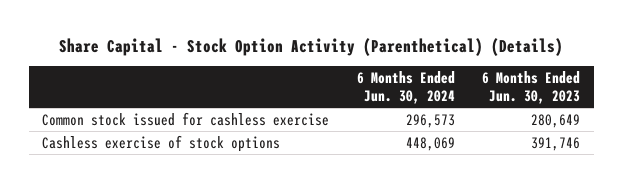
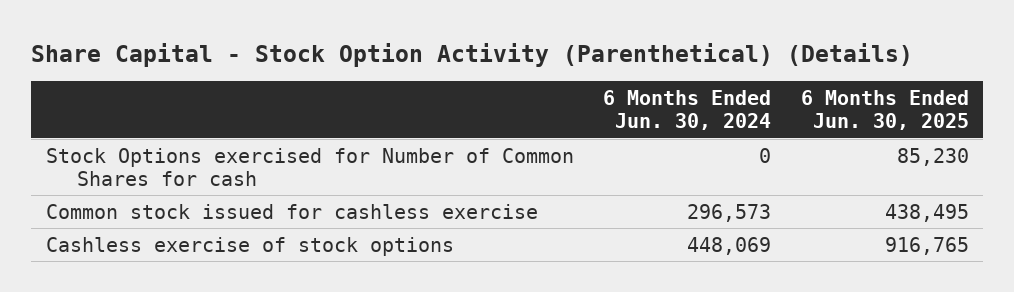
[482,71,581,104] 6 Months Ended Jun. 30, 2023 -> none
none -> [800,90,969,131] 6 Months Ended Jun. 30, 2025
none -> [45,147,574,186] Stock Options exercised for Number of Common Shares for cash

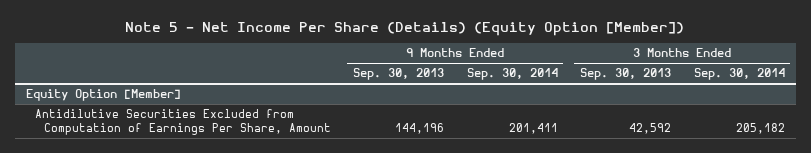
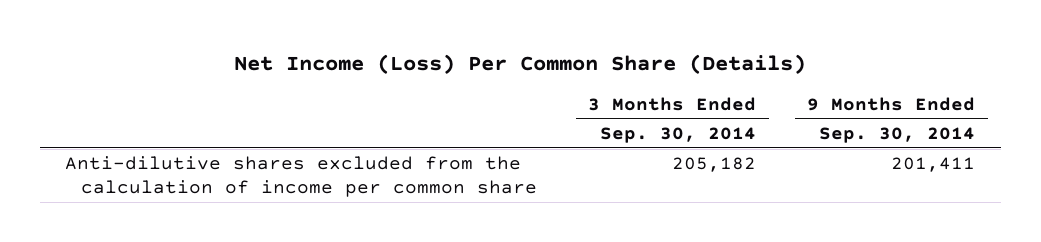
[125,21,685,36] Note 5 - Net Income Per Share (Details) (Equity Option [Member]) -> [234,54,807,75] Net Income (Loss) Per Common Share (Details)
[353,68,445,81] Sep. 30, 2013 -> none
[580,68,672,81] Sep. 30, 2013 -> none
[25,89,181,102] Equity Option [Member] -> none
[34,109,331,135] Antidilutive Securities Excluded from Computation of Earnings Per Share, Amount -> [65,156,538,197] Anti-dilutive shares excluded from the calculation of income per common share

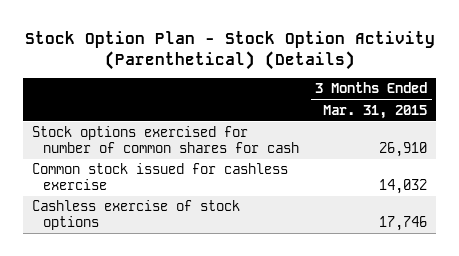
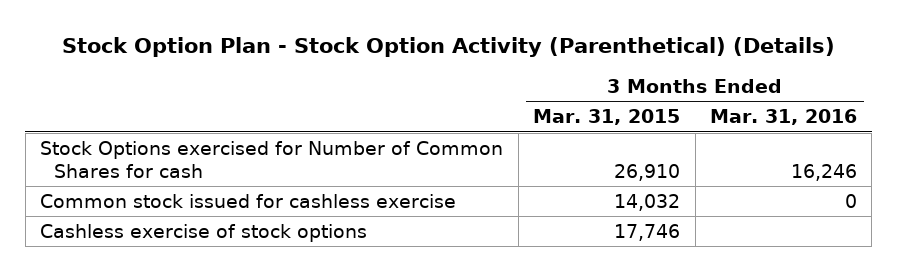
none -> [709,109,857,126] Mar. 31, 2016
[31,126,299,154] Stock options exercised for number of common shares for cash -> [40,140,504,178] Stock Options exercised for Number of Common Shares for cash

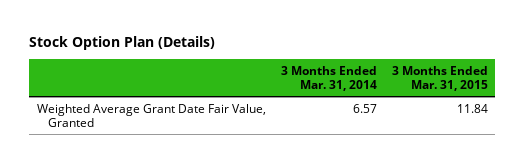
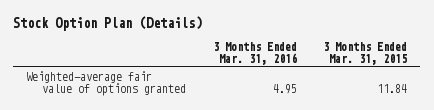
[280,65,377,92] 3 Months Ended Mar. 31, 2014 -> none
none -> [212,41,297,65] 3 Months Ended Mar. 31, 2016
[36,103,266,127] Weighted Average Grant Date Fair Value, Granted -> [26,70,186,96] Weighted-average fair value of options granted

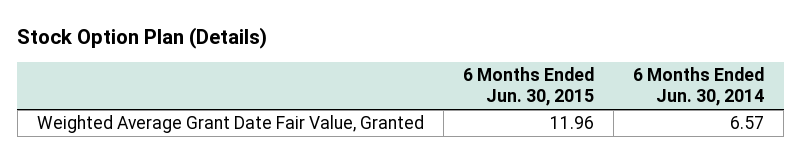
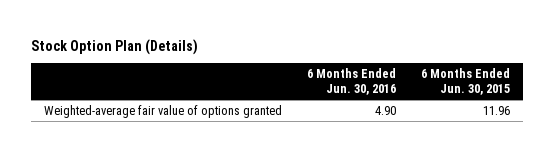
[633,67,765,107] 6 Months Ended Jun. 30, 2014 -> none
none -> [307,67,397,96] 6 Months Ended Jun. 30, 2016
[36,115,424,134] Weighted Average Grant Date Fair Value, Granted -> [44,104,283,118] Weighted-average fair value of options granted

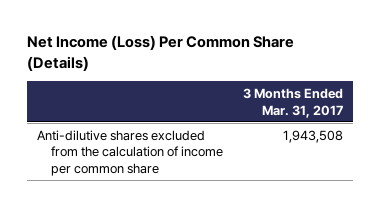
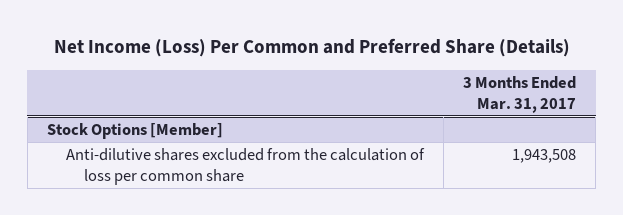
[26,35,294,71] Net Income (Loss) Per Common Share (Details) -> [53,38,570,58] Net Income (Loss) Per Common and Preferred Share (Details)
none -> [47,123,224,140] Stock Options [Member]
[36,129,224,177] Anti-dilutive shares excluded from the calculation of income per common share -> [65,148,425,186] Anti-dilutive shares excluded from the calculation of loss per common share

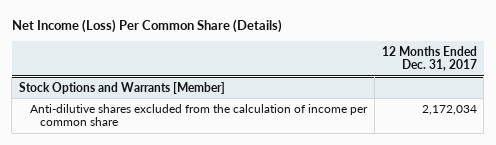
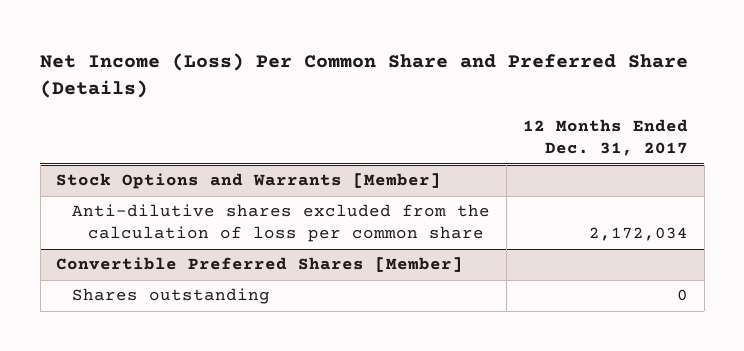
[11,18,282,33] Net Income (Loss) Per Common Share (Details) -> [40,52,689,98] Net Income (Loss) Per Common Share and Preferred Share (Details)
[29,103,368,127] Anti-dilutive shares excluded from the calculation of income per common share -> [72,204,491,243] Anti-dilutive shares excluded from the calculation of loss per common share
none -> [56,257,464,273] Convertible Preferred Shares [Member]
none -> [72,288,271,305] Shares outstanding

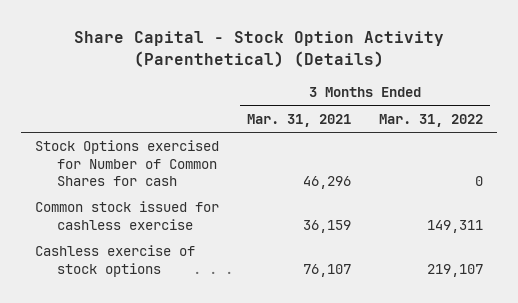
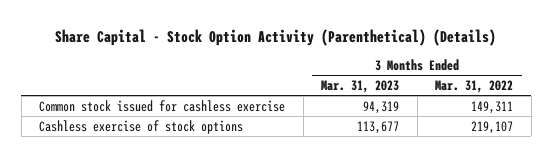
[247,113,352,127] Mar. 31, 2021 -> none
none -> [321,79,400,93] Mar. 31, 2023
[35,140,220,186] Stock Options exercised for Number of Common Shares for cash -> none

